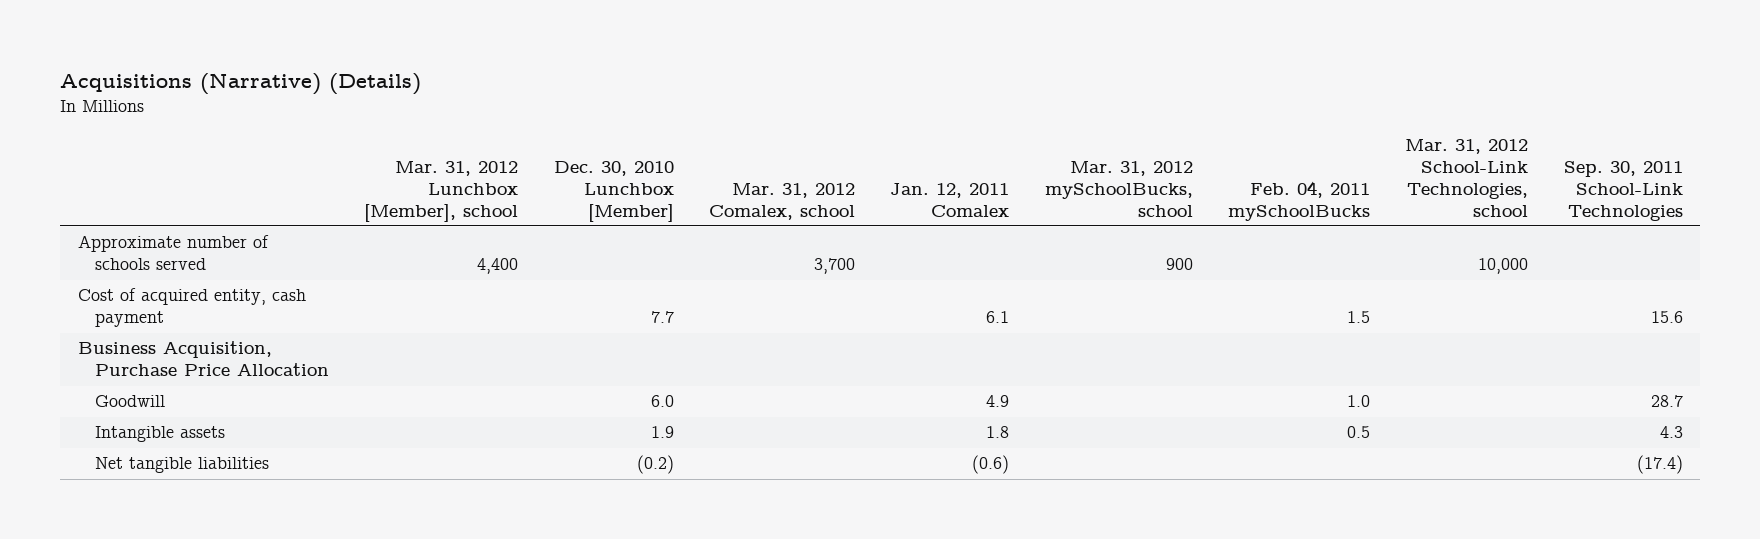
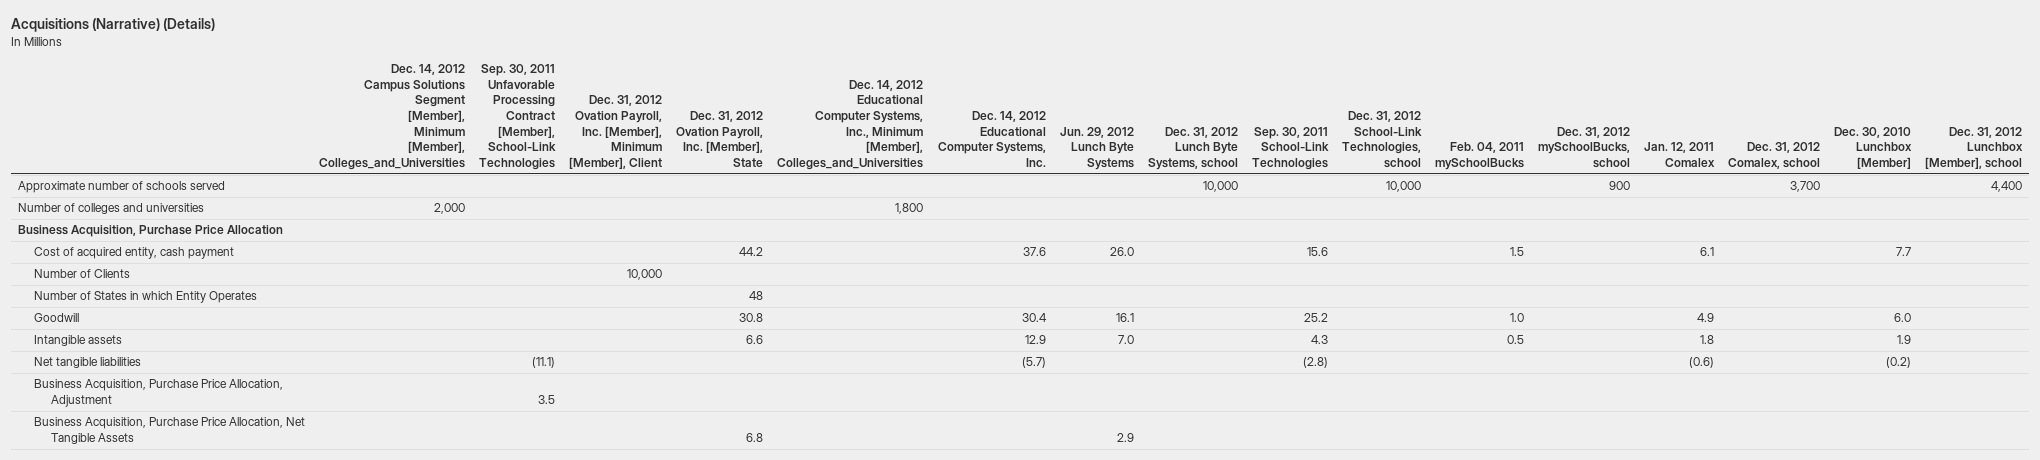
[364,160,519,222] Mar. 31, 2012 Lunchbox [Member], school -> none
[708,182,855,220] Mar. 31, 2012 Comalex, school -> none
[1044,160,1193,217] Mar. 31, 2012 mySchoolBucks, school -> none
[1405,138,1529,217] Mar. 31, 2012 School-Link Technologies, school -> none
none -> [319,64,466,171] Dec. 14, 2012 Campus Solutions Segment [Member], Minimum [Member], Colleges_and_Universities
none -> [479,64,557,171] Sep. 30, 2011 Unfavorable Processing Contract [Member], School-Link Technologies
none -> [569,95,663,170] Dec. 31, 2012 Ovation Payroll, Inc. [Member], Minimum [Member], Client
none -> [676,111,764,168] Dec. 31, 2012 Ovation Payroll, Inc. [Member], State
none -> [777,79,924,171] Dec. 14, 2012 Educational Computer Systems, Inc., Minimum [Member], Colleges_and_Universities
none -> [937,111,1046,168] Dec. 14, 2012 Educational Computer Systems, Inc.
none -> [1059,126,1134,171] Jun. 29, 2012 Lunch Byte Systems
none -> [1147,126,1238,171] Dec. 31, 2012 Lunch Byte Systems, school
none -> [1341,111,1422,169] Dec. 31, 2012 School-Link Technologies, school
none -> [1537,126,1630,169] Dec. 31, 2012 mySchoolBucks, school
none -> [1727,142,1820,170] Dec. 31, 2012 Comalex, school
none -> [1925,126,2024,170] Dec. 31, 2012 Lunchbox [Member], school
none -> [17,203,204,215] Number of colleges and universities
[77,288,306,328] Cost of acquired entity, cash payment -> [34,247,235,260] Cost of acquired entity, cash payment
none -> [34,269,131,279] Number of Clients
none -> [34,291,258,304] Number of States in which Entity Operates
[1650,395,1683,408] 28.7 -> [1303,313,1328,323] 25.2
[1636,455,1683,475] (17.4) -> [1302,357,1328,369] (2.8)
none -> [34,379,284,408] Business Acquisition, Purchase Price Allocation, Adjustment
none -> [34,417,306,445] Business Acquisition, Purchase Price Allocation, Net Tangible Assets

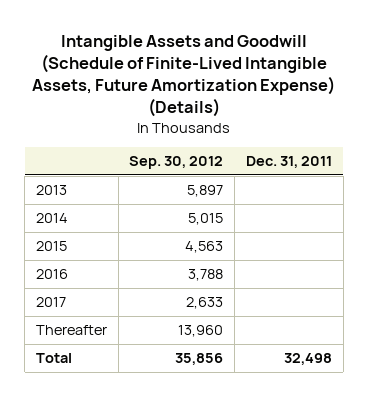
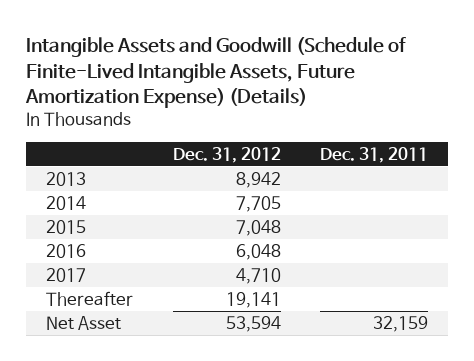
[129,156,224,170] Sep. 30, 2012 -> none
none -> [172,146,281,163] Dec. 31, 2012
[35,353,72,364] Total -> none
none -> [46,315,122,330] Net Asset

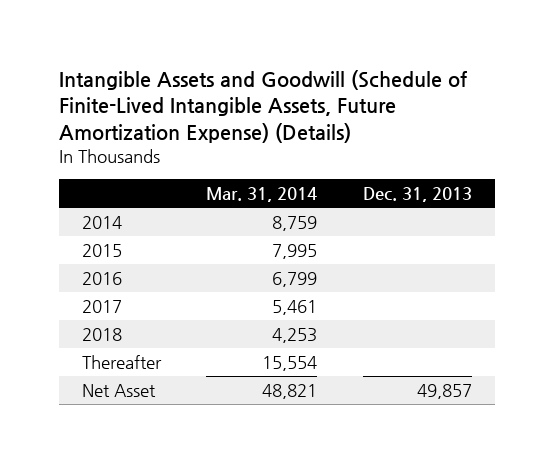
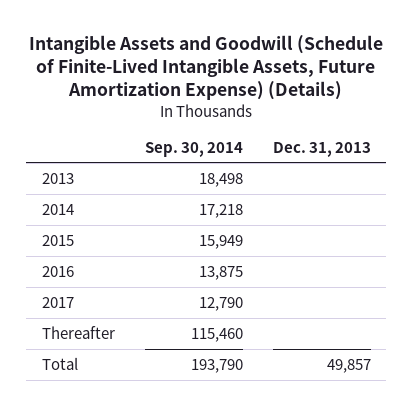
[206,187,318,203] Mar. 31, 2014 -> none
none -> [144,141,243,157] Sep. 30, 2014
none -> [41,172,74,184] 2013
[81,328,122,342] 2018 -> none
[81,384,156,398] Net Asset -> [41,356,78,370] Total

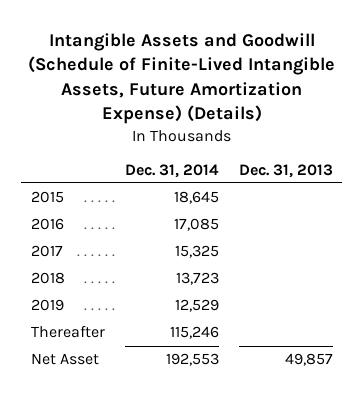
[144,141,243,157] Sep. 30, 2014 -> none
none -> [124,163,219,178] Dec. 31, 2014
[41,172,74,184] 2013 -> none
[41,203,74,215] 2014 -> none
none -> [31,272,66,285] 2018
none -> [31,299,65,312] 2019
[41,356,78,370] Total -> [31,353,100,366] Net Asset

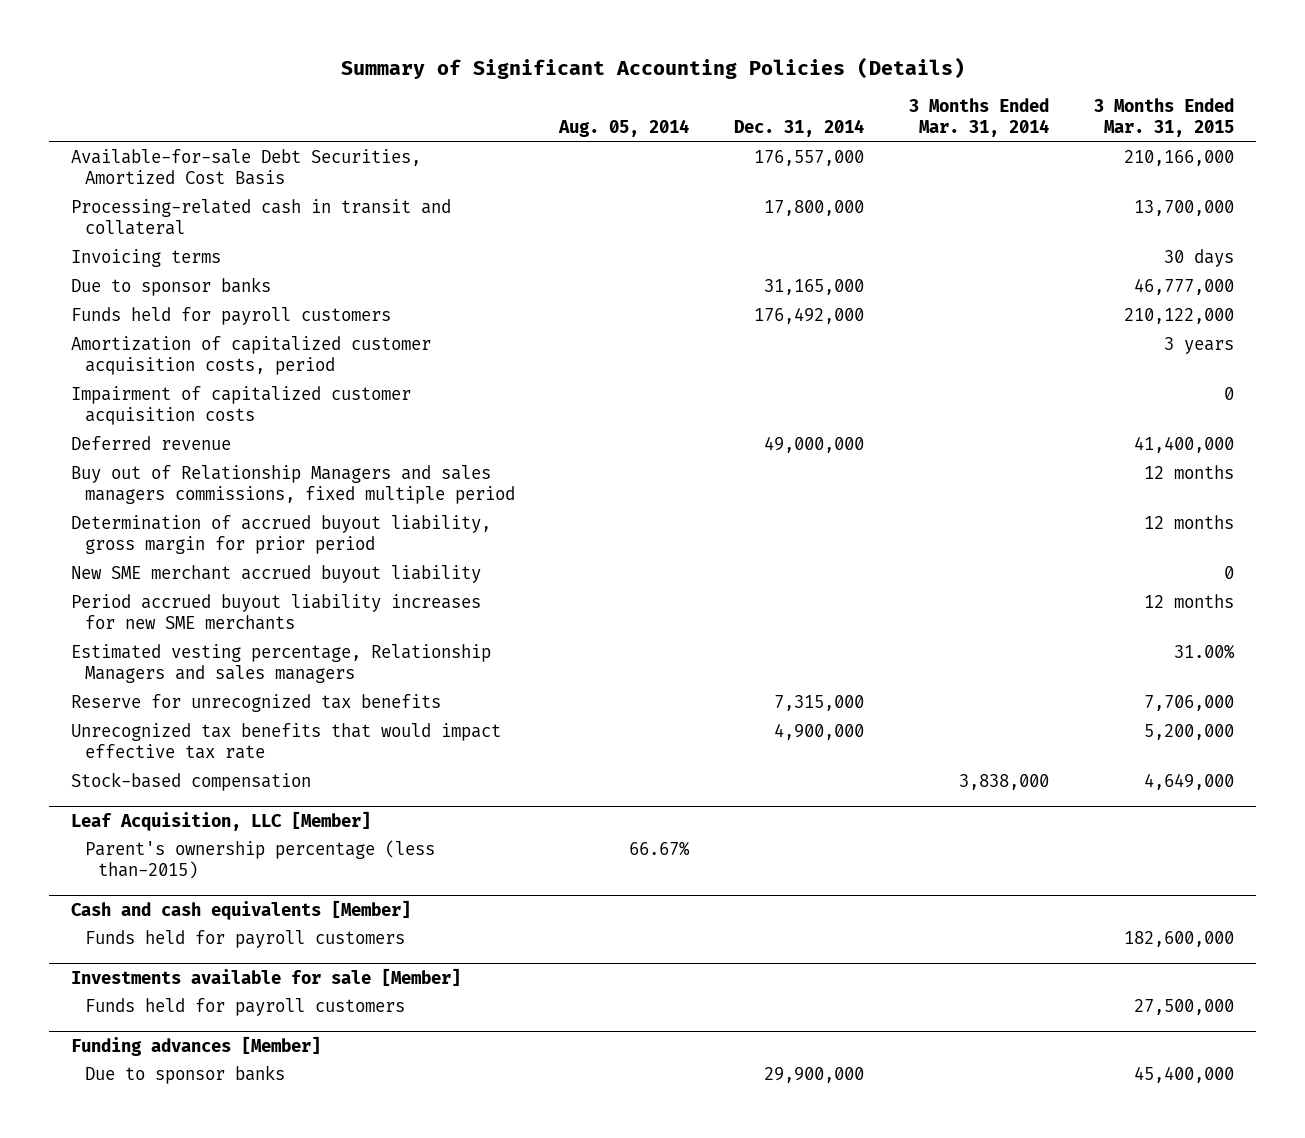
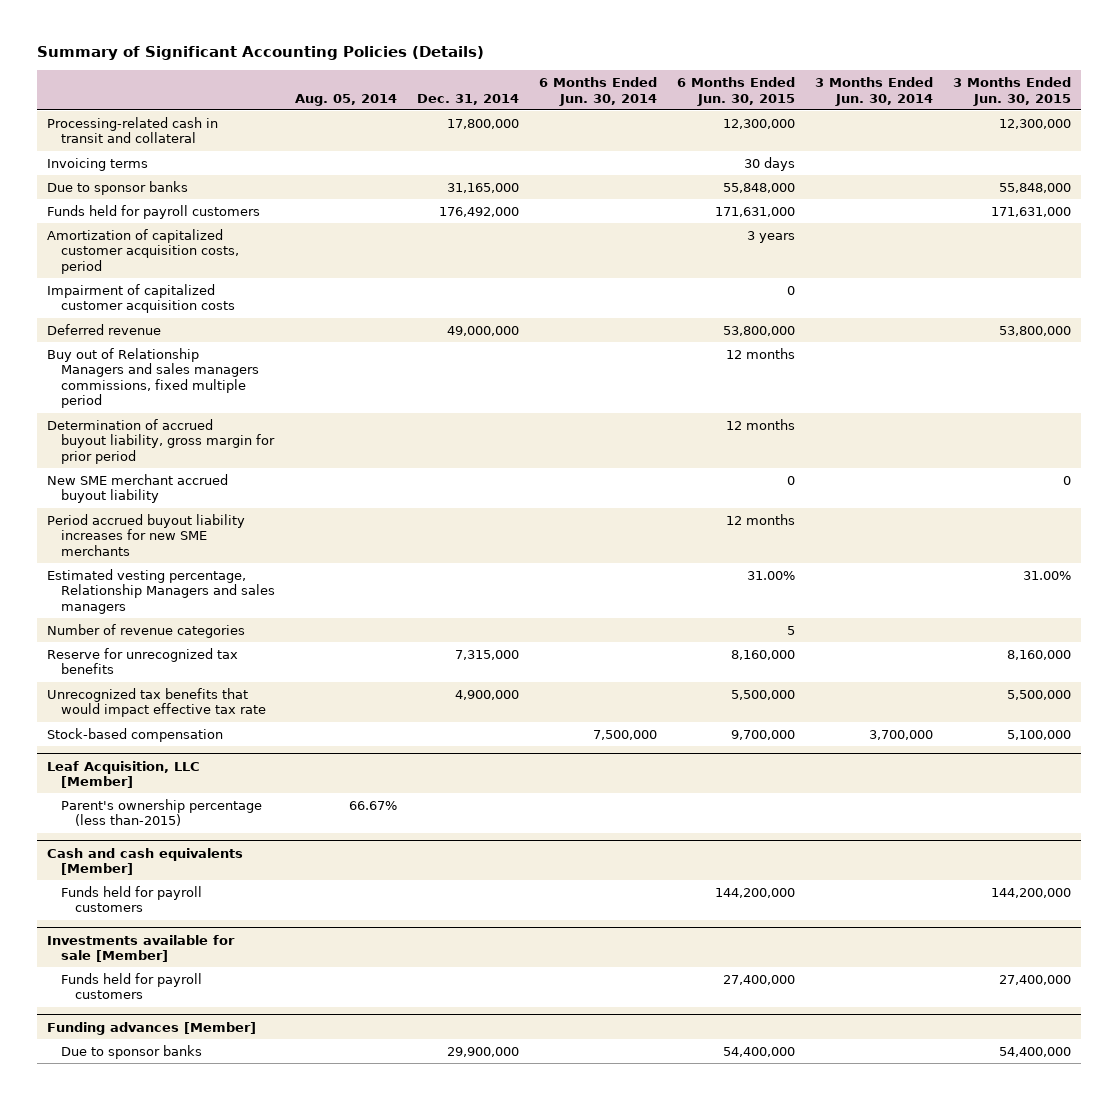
[909,98,1050,138] 3 Months Ended Mar. 31, 2014 -> none
[1093,98,1234,138] 3 Months Ended Mar. 31, 2015 -> none
none -> [539,77,658,106] 6 Months Ended Jun. 30, 2014
none -> [677,77,796,106] 6 Months Ended Jun. 30, 2015
none -> [815,77,934,106] 3 Months Ended Jun. 30, 2014
none -> [953,77,1072,106] 3 Months Ended Jun. 30, 2015
[71,149,422,186] Available-for-sale Debt Securities, Amortized Cost Basis -> none
none -> [47,623,246,638] Number of revenue categories

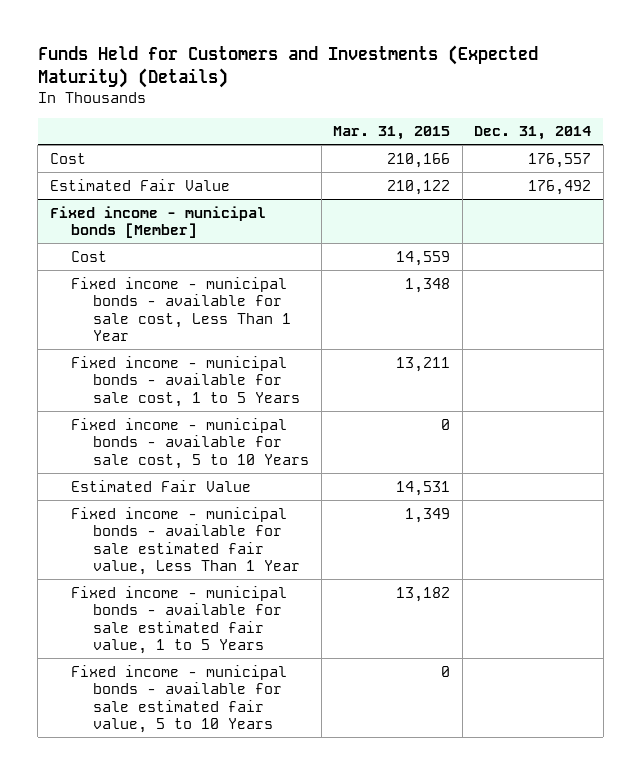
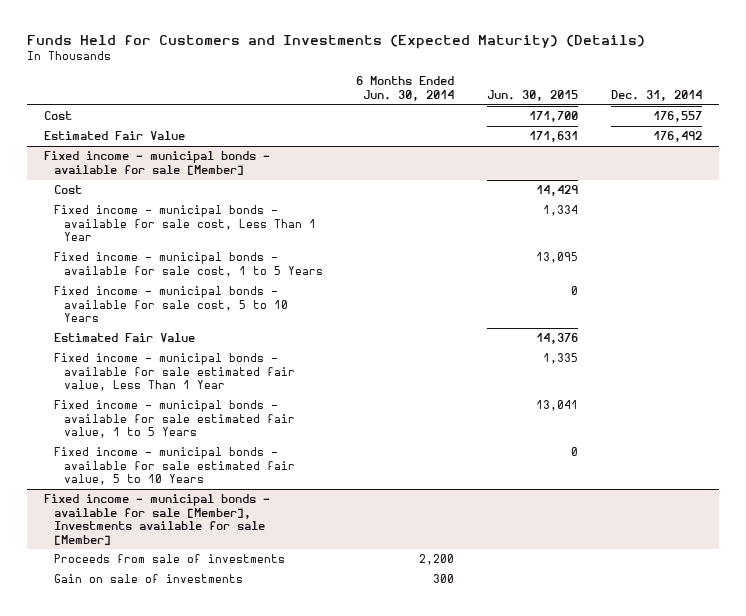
[333,126,451,141] Mar. 31, 2015 -> none
none -> [356,76,455,101] 6 Months Ended Jun. 30, 2014
none -> [487,89,579,101] Jun. 30, 2015
[49,205,266,239] Fixed income - municipal bonds [Member] -> [43,151,270,175] Fixed income - municipal bonds - available for sale [Member]
none -> [43,494,270,545] Fixed income - municipal bonds - available for sale [Member], Investments available for sale [Member]
none -> [54,554,286,564] Proceeds from sale of investments
none -> [54,574,244,584] Gain on sale of investments

